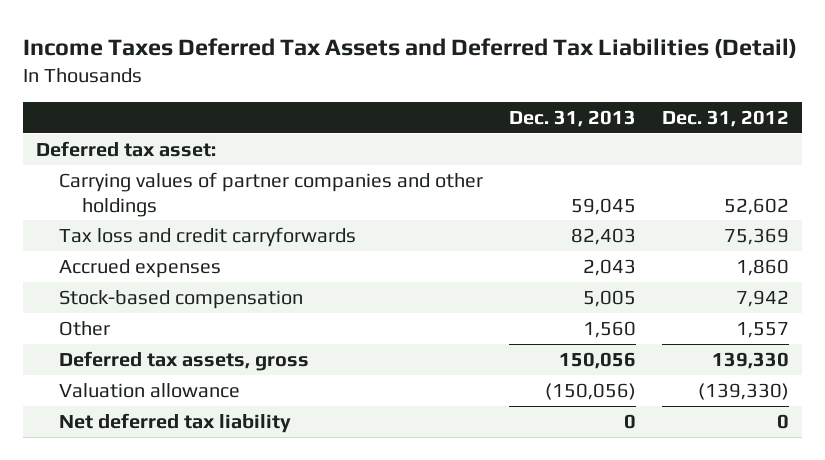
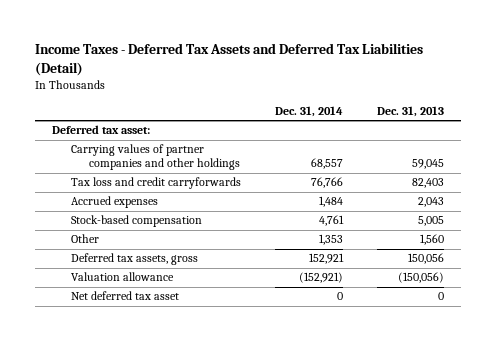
[23,37,798,58] Income Taxes Deferred Tax Assets and Deferred Tax Liabilities (Detail) -> [35,43,424,77] Income Taxes - Deferred Tax Assets and Deferred Tax Liabilities (Detail)
[661,110,789,128] Dec. 31, 2012 -> none
none -> [274,106,343,118] Dec. 31, 2014
[59,412,292,433] Net deferred tax liability -> [70,291,179,301] Net deferred tax asset

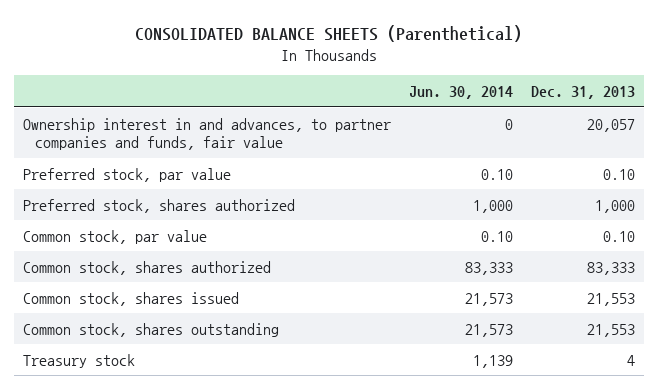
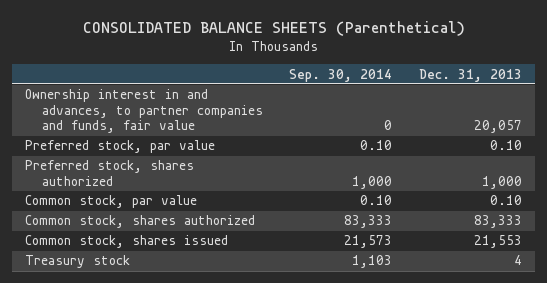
[409,85,514,99] Jun. 30, 2014 -> none
none -> [289,68,393,82] Sep. 30, 2014
[23,322,280,337] Common stock, shares outstanding -> none

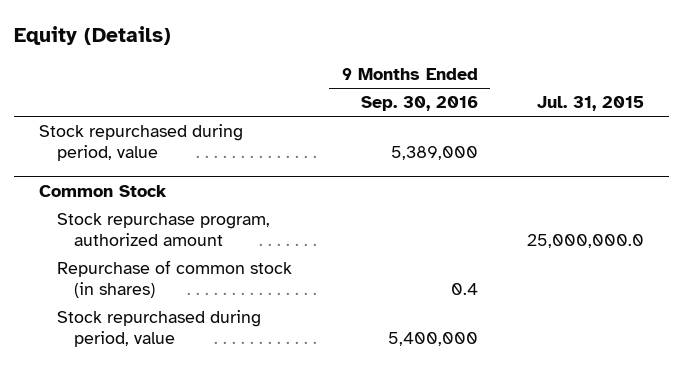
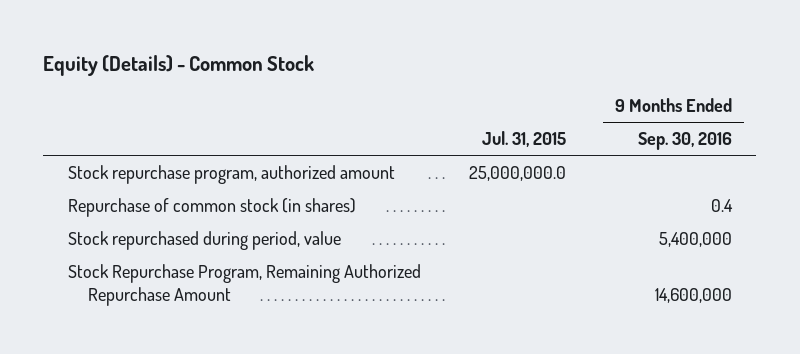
[14,25,172,45] Equity (Details) -> [43,55,315,77] Equity (Details) - Common Stock
[39,124,244,162] Stock repurchased during period, value -> none
[39,184,168,197] Common Stock -> none
none -> [67,264,421,306] Stock Repurchase Program, Remaining Authorized Repurchase Amount

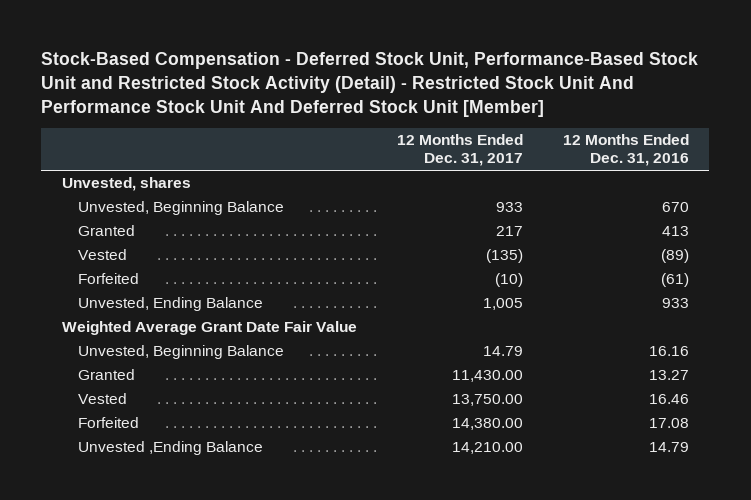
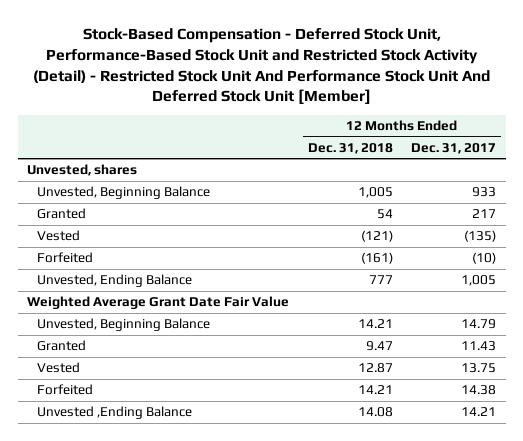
[563,134,690,167] 12 Months Ended Dec. 31, 2016 -> none
none -> [307,142,393,154] Dec. 31, 2018
[451,370,523,383] 11,430.00 -> [461,341,497,352] 11.43
[451,394,523,407] 13,750.00 -> [461,363,497,374] 13.75
[451,418,523,431] 14,380.00 -> [461,385,497,396] 14.38
[451,442,523,455] 14,210.00 -> [461,407,497,417] 14.21

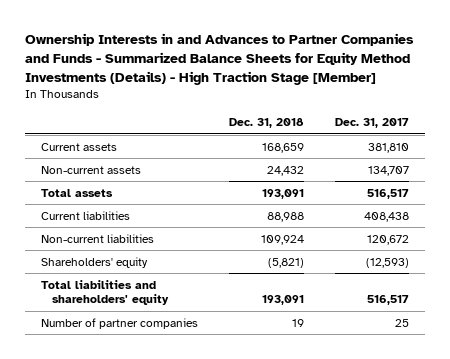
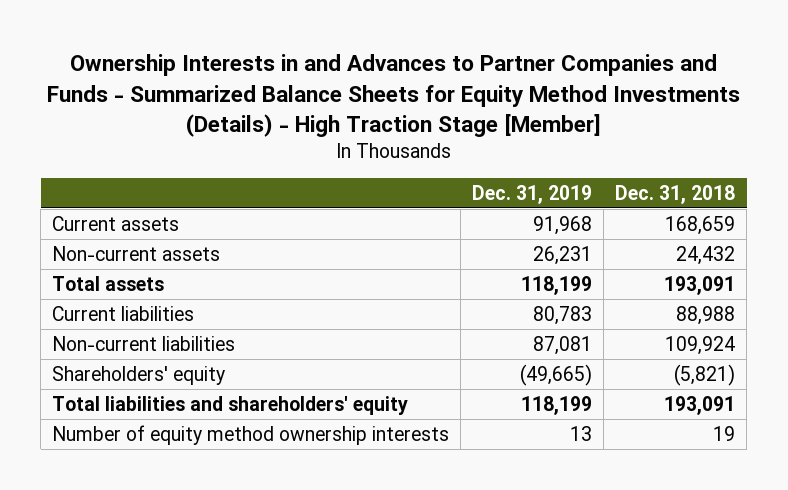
[335,118,410,129] Dec. 31, 2017 -> none
none -> [472,184,593,204] Dec. 31, 2019
[41,317,199,329] Number of partner companies -> [52,425,450,446] Number of equity method ownership interests

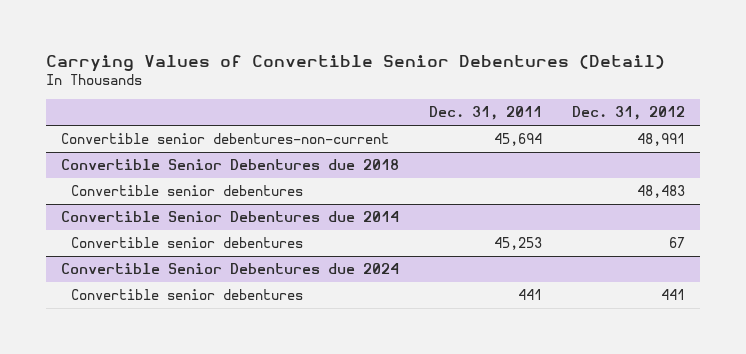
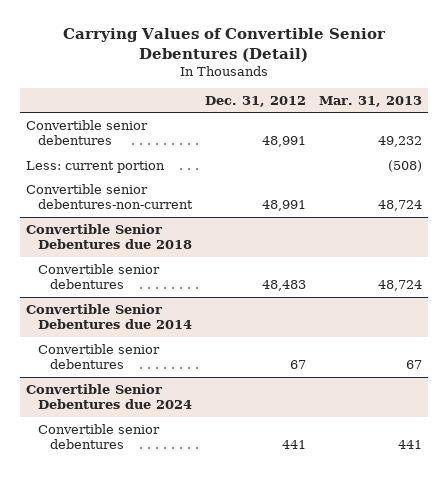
[428,106,542,121] Dec. 31, 2011 -> none
none -> [318,95,422,107] Mar. 31, 2013
none -> [26,119,149,146] Convertible senior debentures
none -> [26,160,166,173] Less: current portion

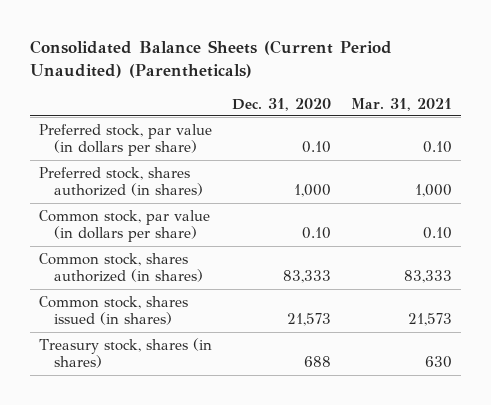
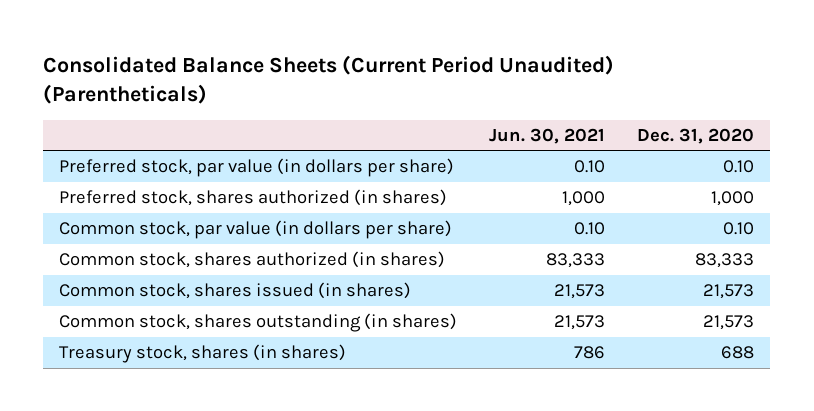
[350,97,452,111] Mar. 31, 2021 -> none
none -> [489,127,606,144] Jun. 30, 2021
none -> [59,313,458,333] Common stock, shares outstanding (in shares)

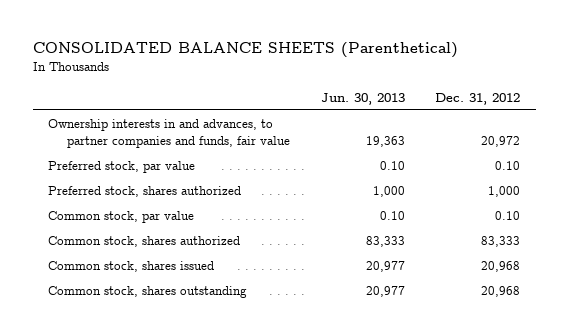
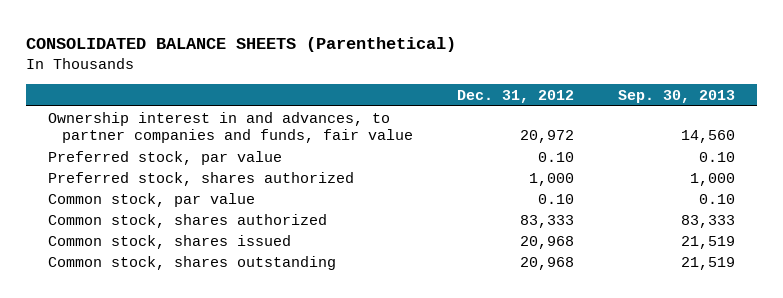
[320,92,405,105] Jun. 30, 2013 -> none
none -> [618,89,736,103] Sep. 30, 2013
[48,119,291,148] Ownership interests in and advances, to partner companies and funds, fair value -> [48,111,414,143] Ownership interest in and advances, to partner companies and funds, fair value

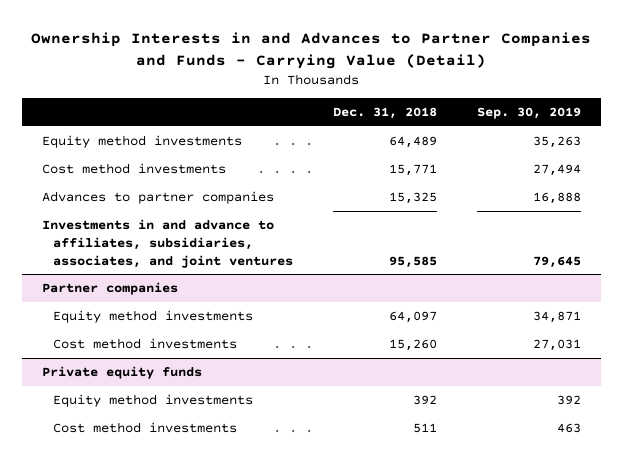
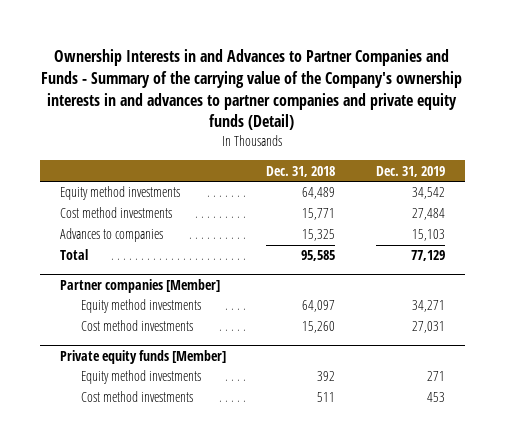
[31,32,592,70] Ownership Interests in and Advances to Partner Companies and Funds - Carrying Value (Detail) -> [41,49,463,131] Ownership Interests in and Advances to Partner Companies and Funds - Summary of the carrying value of the Company's ownership interests in and advances to partner companies and private equity funds (Detail)
[476,106,581,119] Sep. 30, 2019 -> none
none -> [375,165,445,177] Dec. 31, 2019
[41,190,274,204] Advances to partner companies -> [60,228,164,243] Advances to companies
[41,218,293,268] Investments in and advance to affiliates, subsidiaries, associates, and joint ventures -> [60,249,89,261] Total
[41,281,178,295] Partner companies -> [60,278,221,293] Partner companies [Member]
[41,365,202,379] Private equity funds -> [60,349,227,364] Private equity funds [Member]

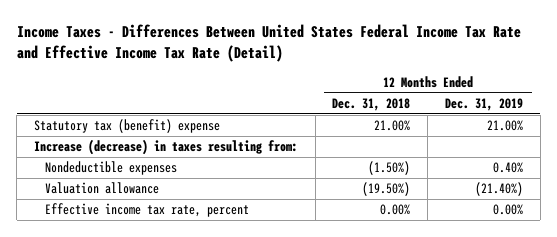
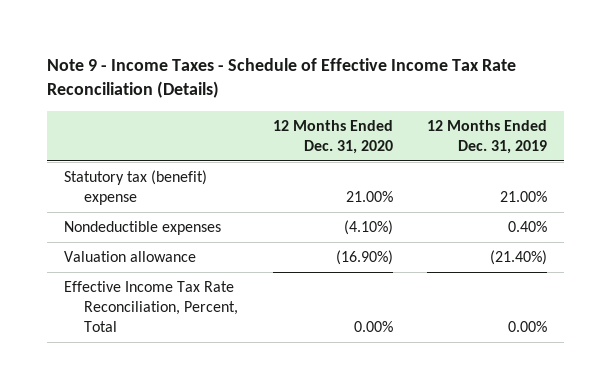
[16,24,521,63] Income Taxes - Differences Between United States Federal Income Tax Rate and Effective Income Tax Rate (Detail) -> [46,58,516,99] Note 9 - Income Taxes - Schedule of Effective Income Tax Rate Reconciliation (Details)
[332,97,411,111] Dec. 31, 2018 -> none
none -> [272,119,393,154] 12 Months Ended Dec. 31, 2020
[33,139,298,156] Increase (decrease) in taxes resulting from: -> none
[44,203,249,218] Effective income tax rate, percent -> [64,281,239,332] Effective Income Tax Rate Reconciliation, Percent, Total

